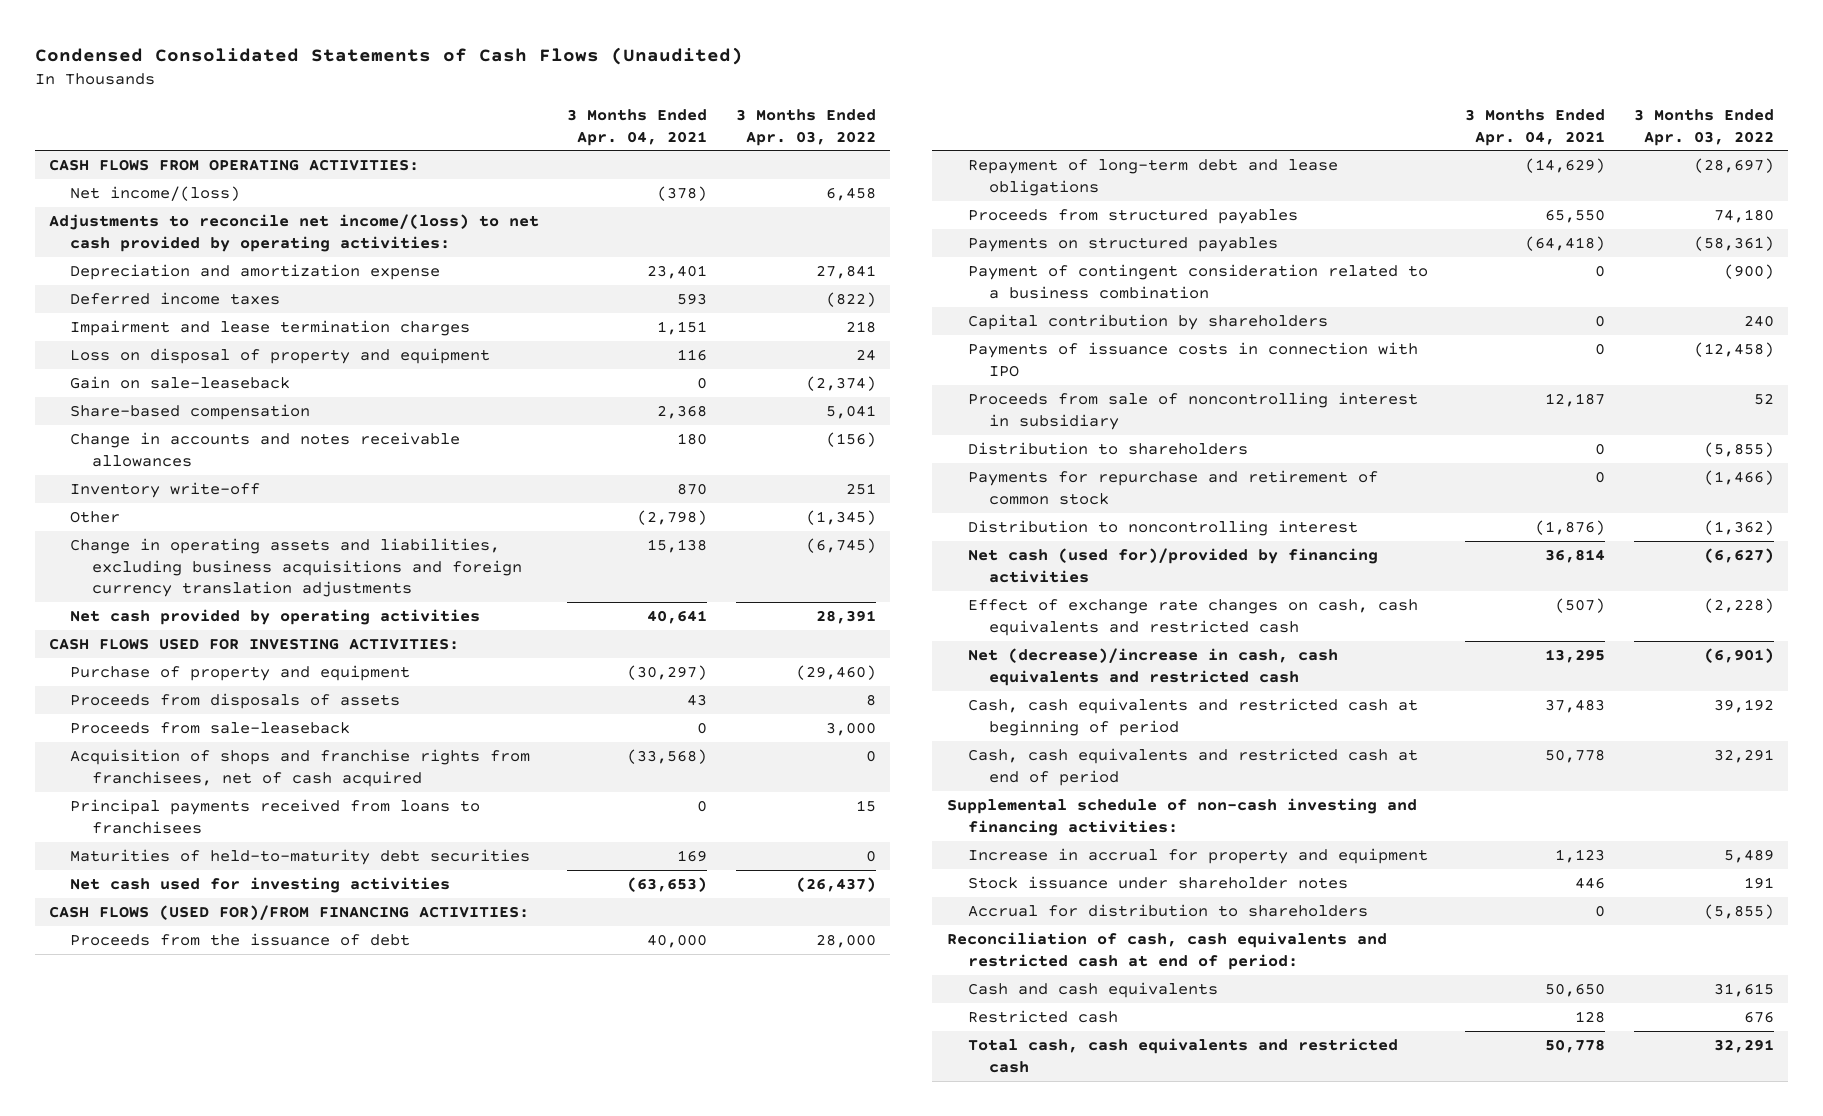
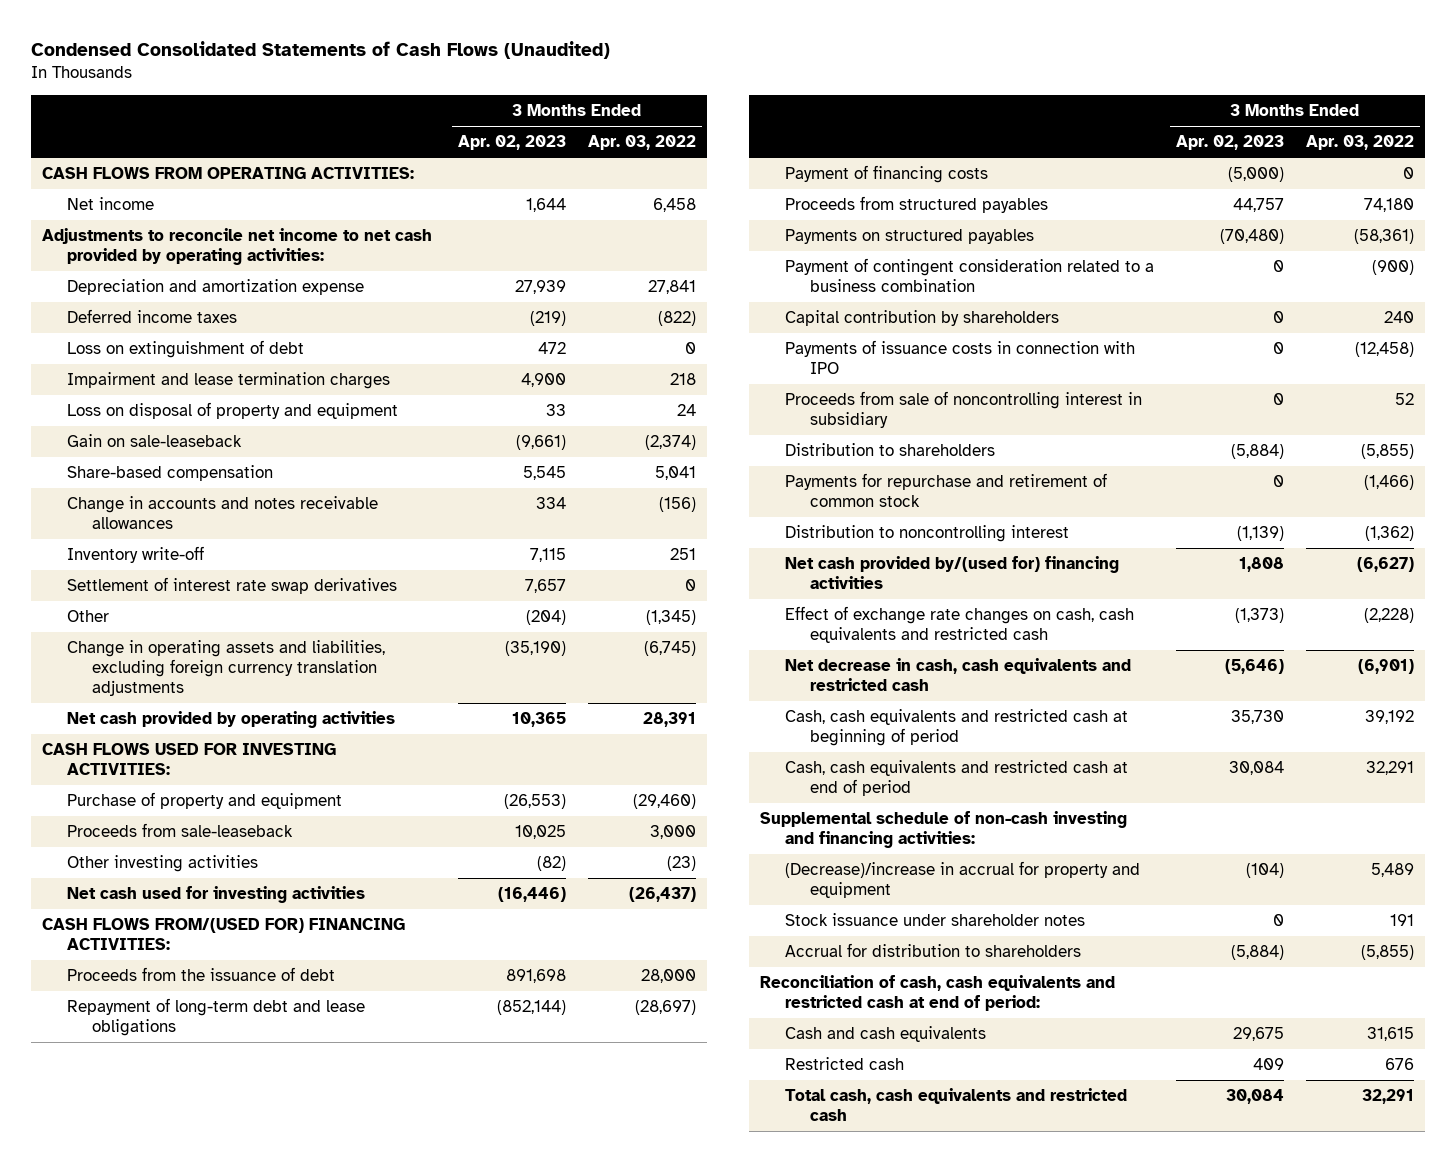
[567,108,708,146] 3 Months Ended Apr. 04, 2021 -> none
none -> [457,135,566,151] Apr. 02, 2023
[70,185,241,201] Net income/(loss) -> [66,197,154,211] Net income
[48,213,539,252] Adjustments to reconcile net income/(loss) to net cash provided by operating activities: -> [41,228,432,266] Adjustments to reconcile net income to net cash provided by operating activities:
none -> [66,340,304,359] Loss on extinguishment of debt
none -> [66,577,397,595] Settlement of interest rate swap derivatives
[70,537,522,598] Change in operating assets and liabilities, excluding business acquisitions and foreign currency translation adjustments -> [66,640,385,697] Change in operating assets and liabilities, excluding foreign currency translation adjustments
[70,692,401,709] Proceeds from disposals of assets -> none
[70,748,531,787] Acquisition of shops and franchise rights from franchisees, net of cash acquired -> none
[70,798,481,834] Principal payments received from loans to franchisees -> none
[70,848,531,865] Maturities of held-to-maturity debt securities -> none
none -> [66,855,258,873] Other investing activities
[48,904,529,920] CASH FLOWS (USED FOR)/FROM FINANCING ACTIVITIES: -> [41,918,405,951] CASH FLOWS FROM/(USED FOR) FINANCING ACTIVITIES:
none -> [784,165,988,184] Payment of financing costs
[968,547,1379,583] Net cash (used for)/provided by financing activities -> [784,556,1119,590] Net cash provided by/(used for) financing activities
[968,647,1339,686] Net (decrease)/increase in cash, cash equivalents and restricted cash -> [784,658,1131,692] Net decrease in cash, cash equivalents and restricted cash
[968,847,1429,864] Increase in accrual for property and equipment -> [784,861,1140,899] (Decrease)/increase in accrual for property and equipment

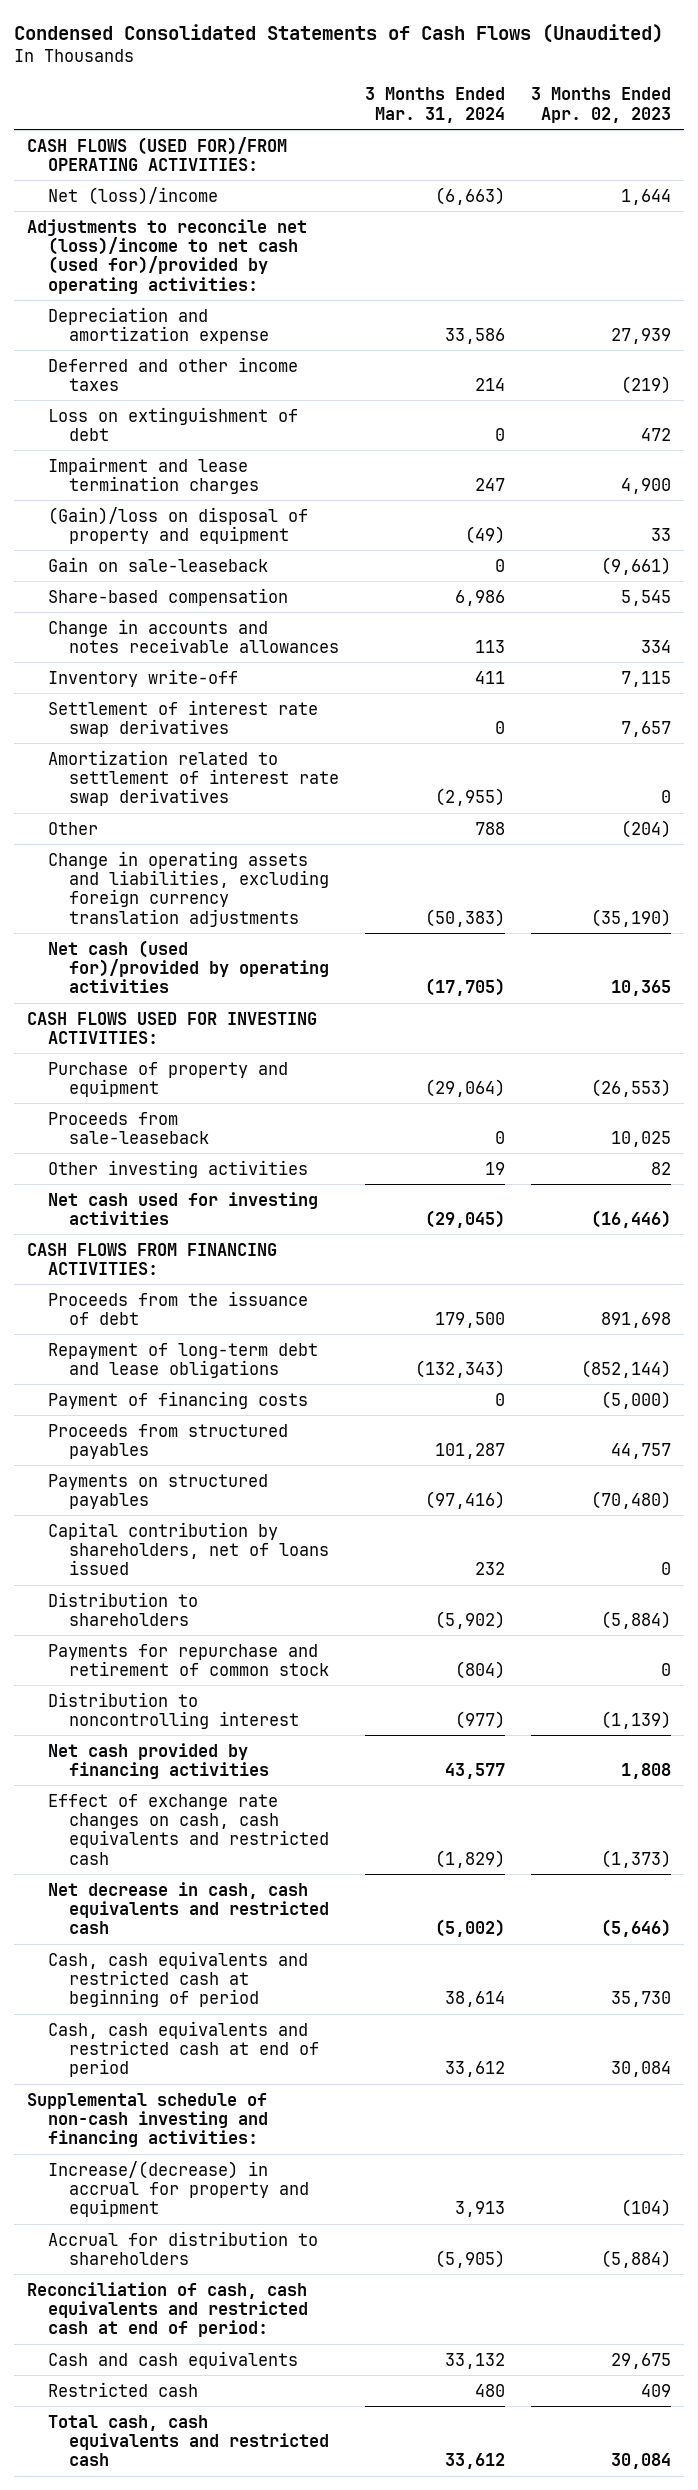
[588,135,697,151] Apr. 03, 2022 -> none
none -> [365,87,506,123] 3 Months Ended Mar. 31, 2024
[41,167,414,180] CASH FLOWS FROM OPERATING ACTIVITIES: -> [26,136,287,171] CASH FLOWS (USED FOR)/FROM OPERATING ACTIVITIES:
[66,197,154,211] Net income -> [48,186,219,205] Net (loss)/income
[41,228,432,266] Adjustments to reconcile net income to net cash provided by operating activities: -> [26,218,307,294] Adjustments to reconcile net (loss)/income to net cash (used for)/provided by operating activities:
[66,309,237,324] Deferred income taxes -> [48,356,299,391] Deferred and other income taxes
[66,402,398,420] Loss on disposal of property and equipment -> [48,506,309,544] (Gain)/loss on disposal of property and equipment
none -> [48,749,340,807] Amortization related to settlement of interest rate swap derivatives
[66,711,395,729] Net cash provided by operating activities -> [48,939,330,994] Net cash (used for)/provided by operating activities
[536,856,566,872] (82) -> [650,1161,671,1175] 82
[41,918,405,951] CASH FLOWS FROM/(USED FOR) FINANCING ACTIVITIES: -> [26,1242,277,1275] CASH FLOWS FROM FINANCING ACTIVITIES:
[784,258,1154,293] Payment of contingent consideration related to a business combination -> none
[784,340,1135,375] Payments of issuance costs in connection with IPO -> none
[784,391,1142,429] Proceeds from sale of noncontrolling interest in subsidiary -> none
[784,310,1059,327] Capital contribution by shareholders -> [48,1521,330,1576] Capital contribution by shareholders, net of loans issued
[784,556,1119,590] Net cash provided by/(used for) financing activities -> [48,1742,270,1779] Net cash provided by financing activities
[784,913,1085,927] Stock issuance under shareholder notes -> none
[784,861,1140,899] (Decrease)/increase in accrual for property and equipment -> [48,2160,310,2218] Increase/(decrease) in accrual for property and equipment

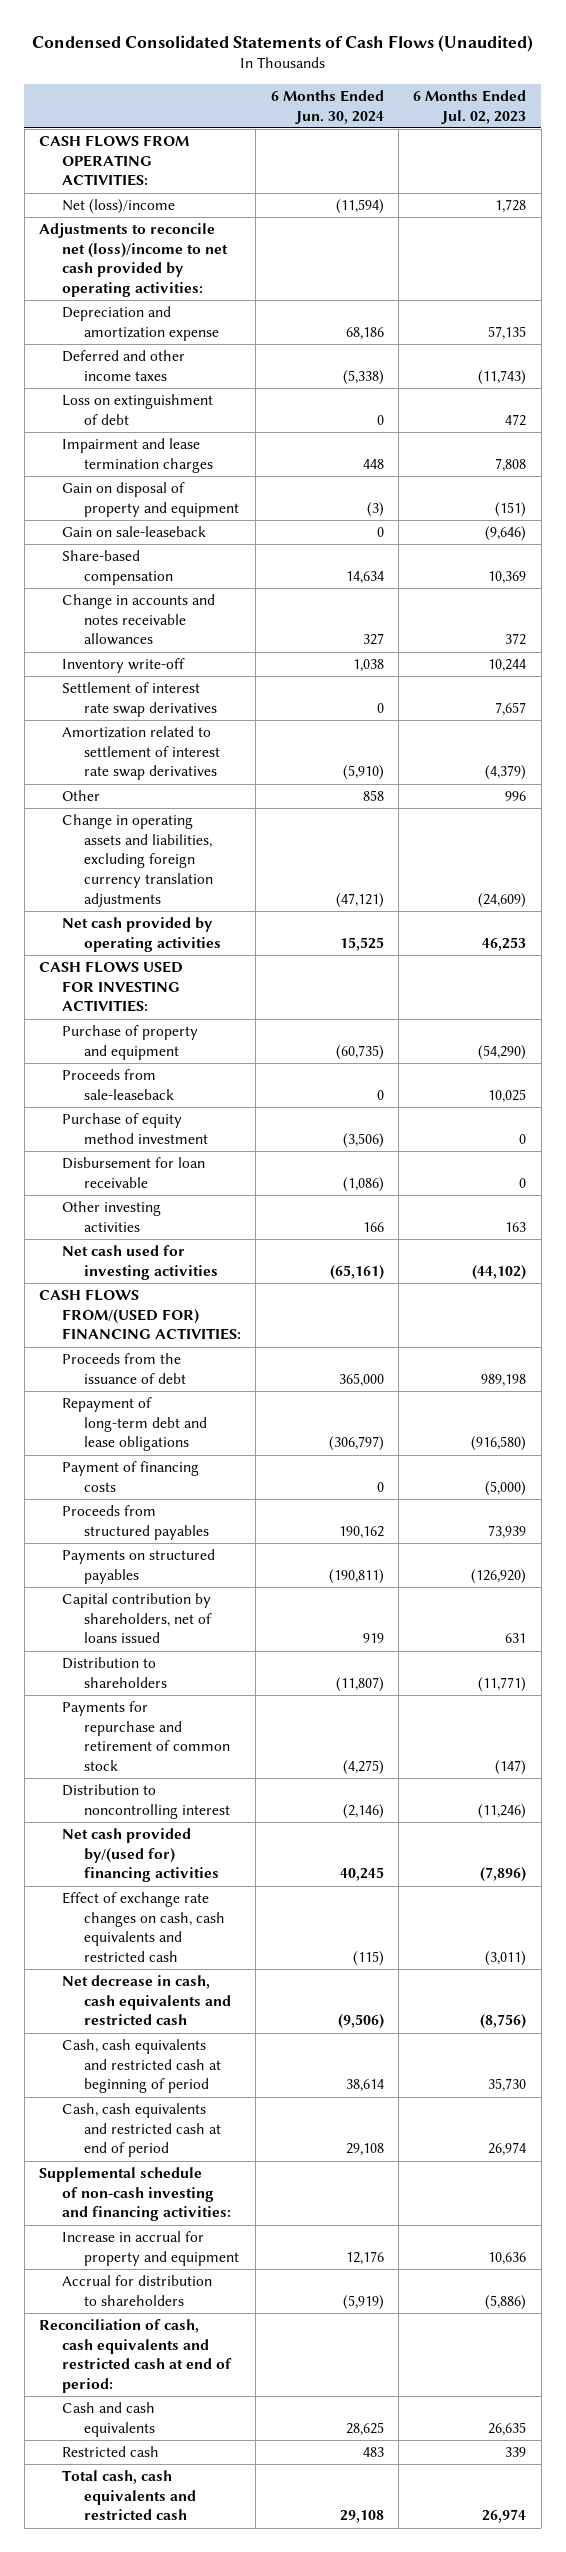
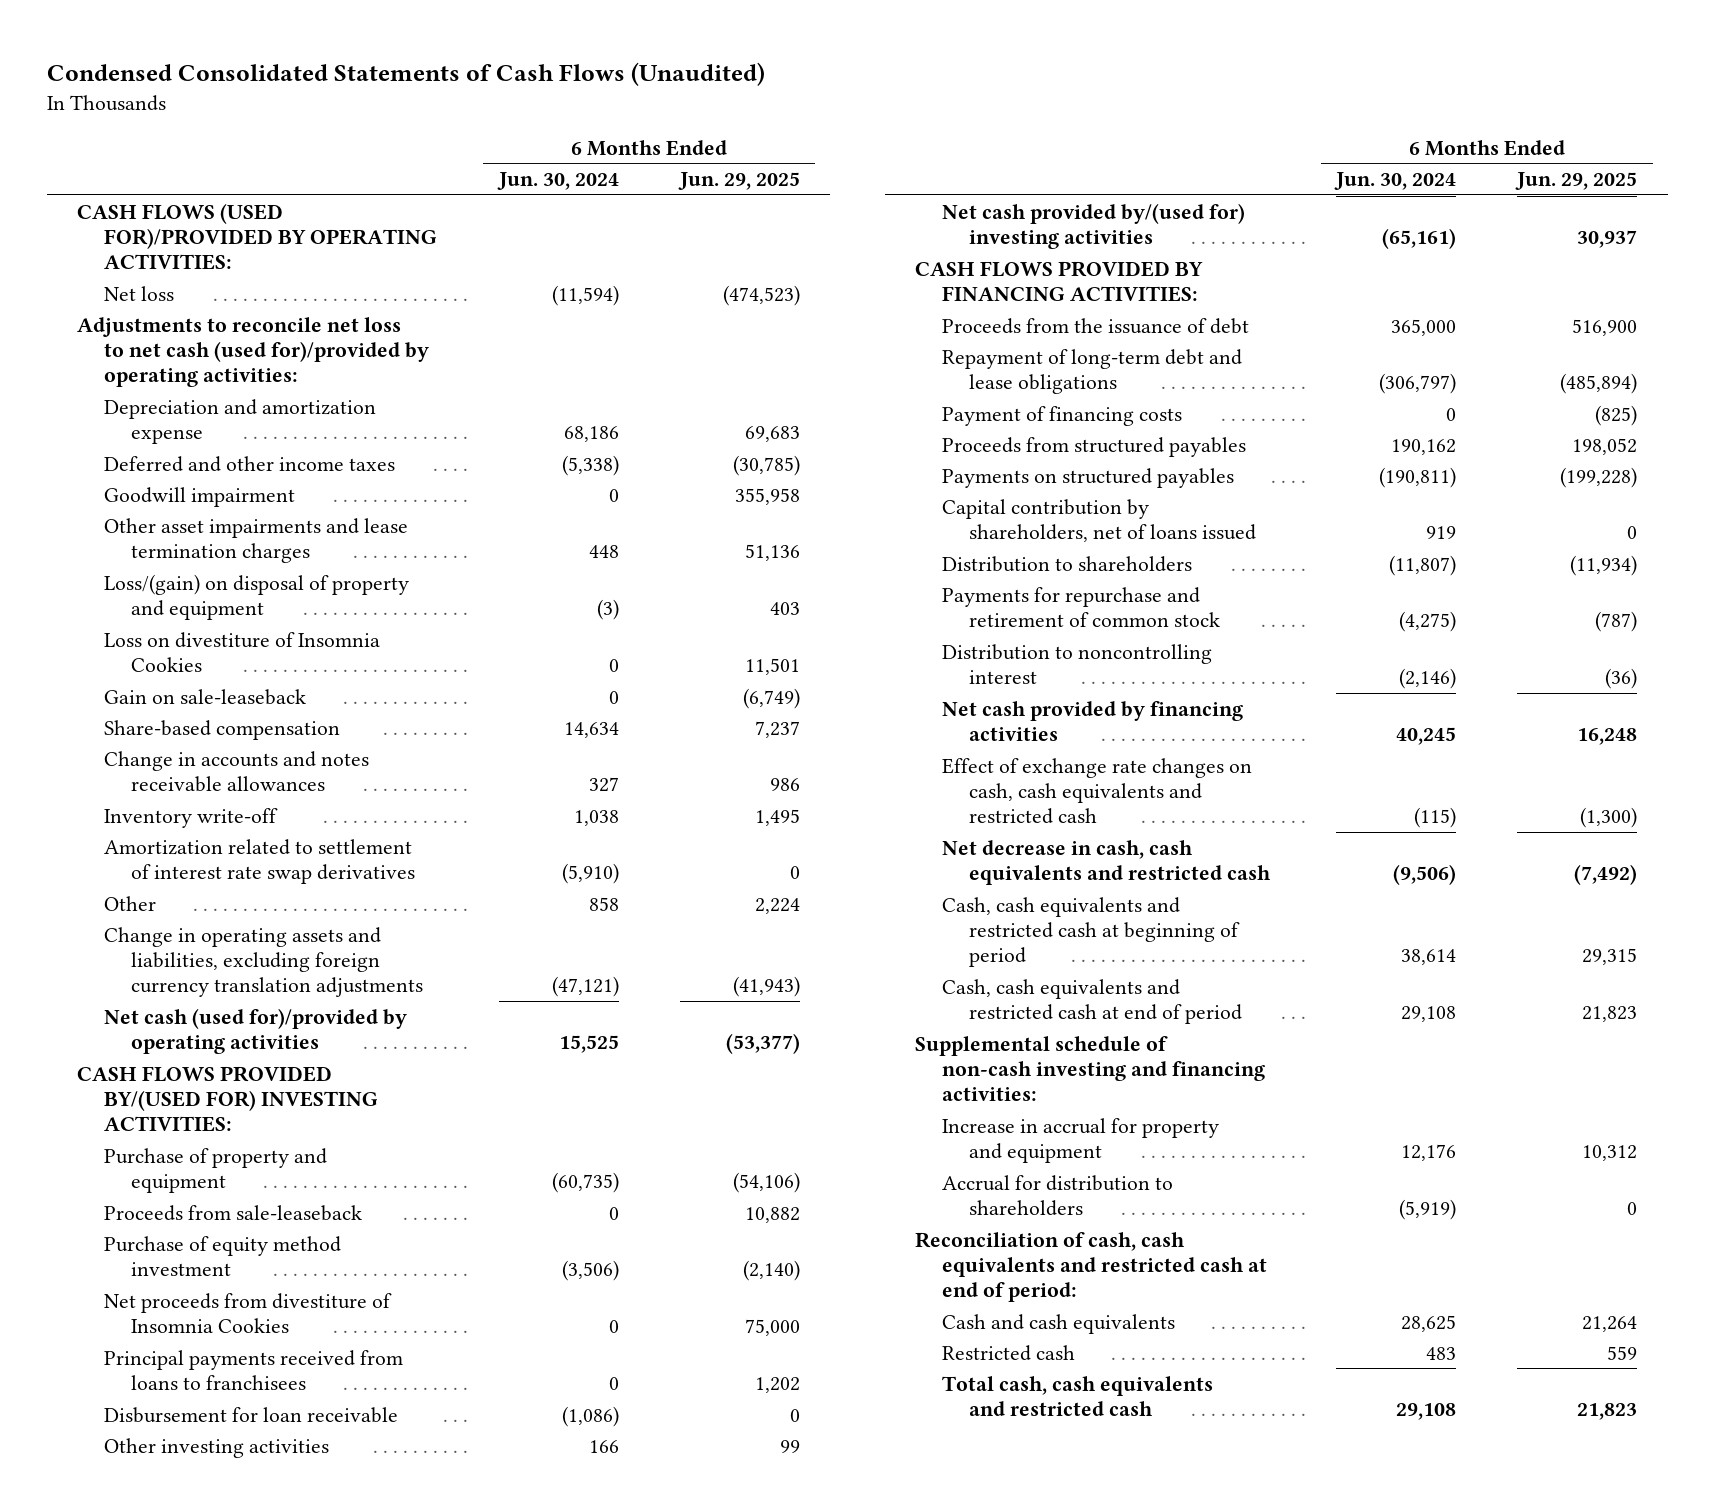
[413,89,527,124] 6 Months Ended Jul. 02, 2023 -> none
none -> [677,171,800,190] Jun. 29, 2025
[39,135,190,187] CASH FLOWS FROM OPERATING ACTIVITIES: -> [77,202,438,271] CASH FLOWS (USED FOR)/PROVIDED BY OPERATING ACTIVITIES:
[61,199,175,215] Net (loss)/income -> [104,285,175,301] Net loss
[39,223,228,298] Adjustments to reconcile net (loss)/income to net cash provided by operating activities: -> [77,316,430,388] Adjustments to reconcile net loss to net cash (used for)/provided by operating activities:
[61,394,213,425] Loss on extinguishment of debt -> none
none -> [104,486,296,507] Goodwill impairment
[61,438,214,473] Impairment and lease termination charges -> [104,517,409,563] Other asset impairments and lease termination charges
[61,482,240,517] Gain on disposal of property and equipment -> [104,573,410,620] Loss/(gain) on disposal of property and equipment
none -> [104,631,381,672] Loss on divestiture of Insomnia Cookies
[61,682,218,717] Settlement of interest rate swap derivatives -> none
[61,917,222,952] Net cash provided by operating activities -> [104,1007,408,1054] Net cash (used for)/provided by operating activities
[39,961,184,1013] CASH FLOWS USED FOR INVESTING ACTIVITIES: -> [77,1065,379,1133] CASH FLOWS PROVIDED BY/(USED FOR) INVESTING ACTIVITIES:
none -> [104,1292,393,1333] Net proceeds from divestiture of Insomnia Cookies
none -> [104,1349,404,1390] Principal payments received from loans to franchisees
[61,1245,219,1280] Net cash used for investing activities -> [942,202,1246,249] Net cash provided by/(used for) investing activities
[39,1289,241,1341] CASH FLOWS FROM/(USED FOR) FINANCING ACTIVITIES: -> [915,260,1204,302] CASH FLOWS PROVIDED BY FINANCING ACTIVITIES:
[61,1828,220,1883] Net cash provided by/(used for) financing activities -> [942,700,1244,741] Net cash provided by financing activities

